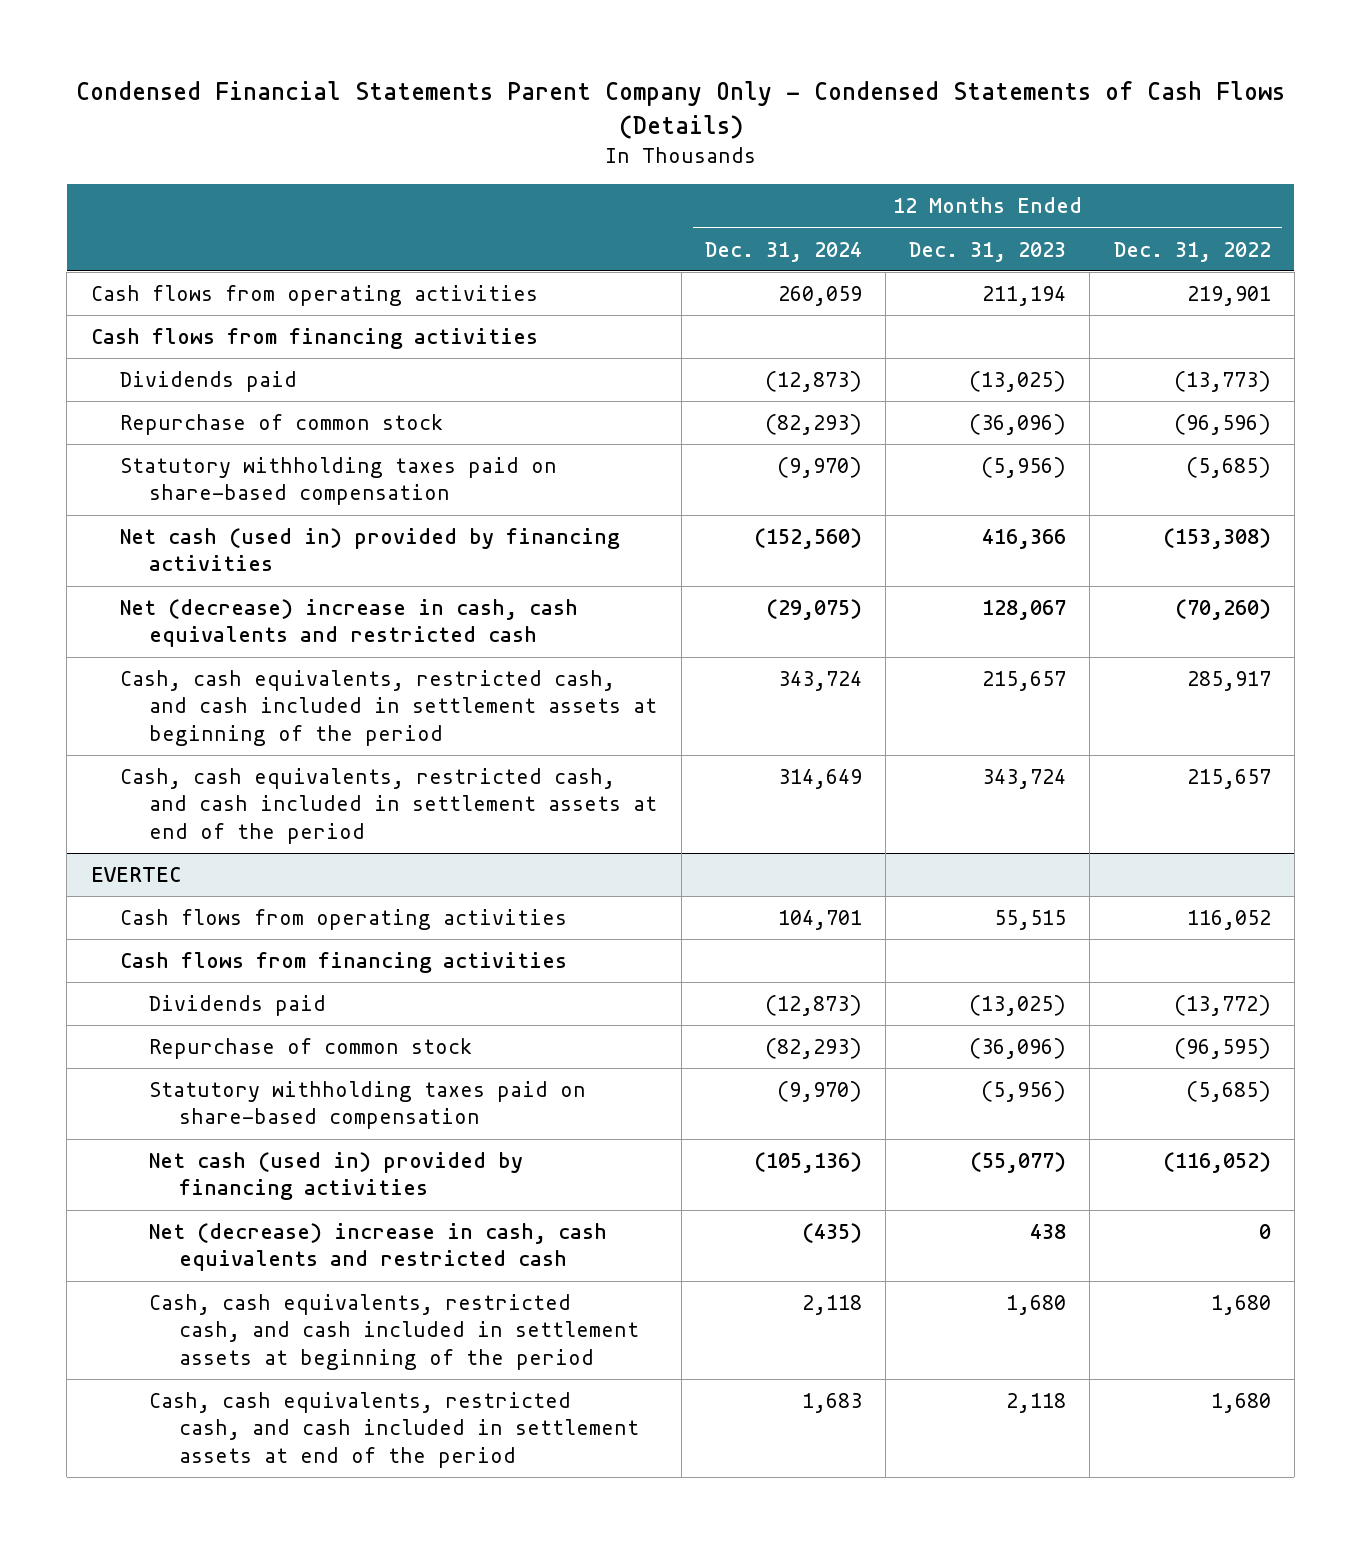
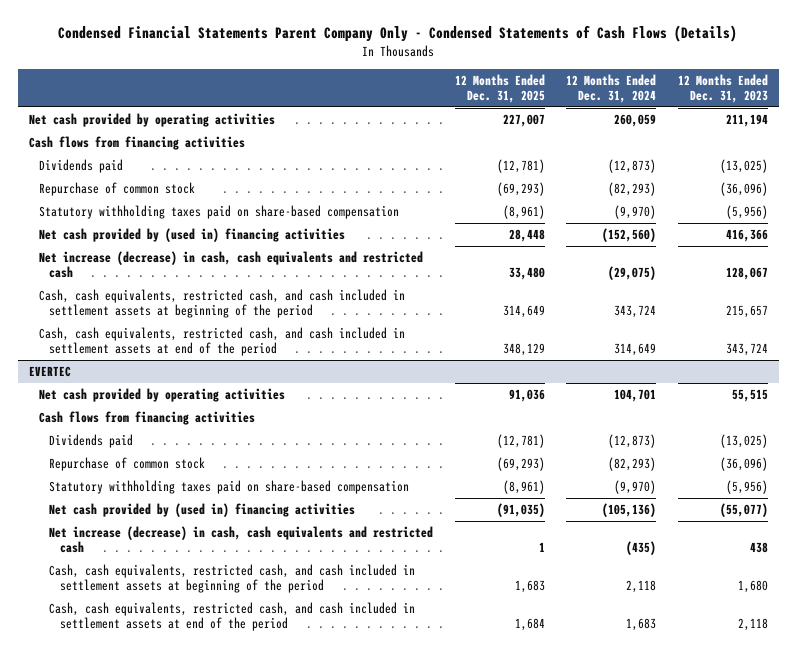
[1113,241,1271,262] Dec. 31, 2022 -> none
none -> [454,74,545,104] 12 Months Ended Dec. 31, 2025
[90,285,538,307] Cash flows from operating activities -> [28,112,275,127] Net cash provided by operating activities
[119,528,620,572] Net cash (used in) provided by financing activities -> [39,227,346,242] Net cash provided by (used in) financing activities
[119,599,578,648] Net (decrease) increase in cash, cash equivalents and restricted cash -> [39,250,424,278] Net increase (decrease) in cash, cash equivalents and restricted cash
[119,909,567,931] Cash flows from operating activities -> [39,387,286,402] Net cash provided by operating activities
[149,1152,524,1201] Net cash (used in) provided by financing activities -> [49,502,356,517] Net cash provided by (used in) financing activities
[149,1223,608,1272] Net (decrease) increase in cash, cash equivalents and restricted cash -> [49,525,434,553] Net increase (decrease) in cash, cash equivalents and restricted cash

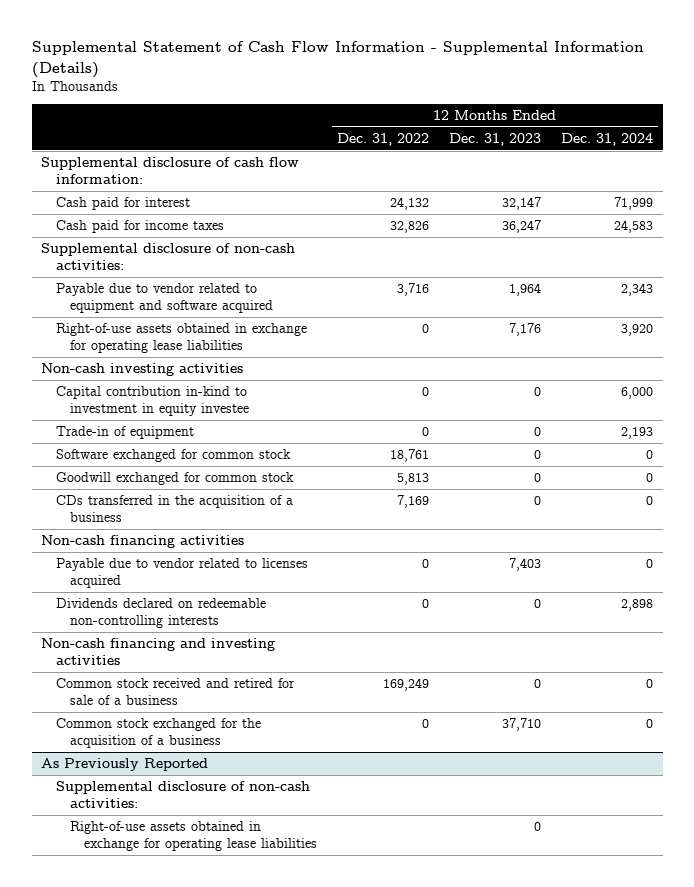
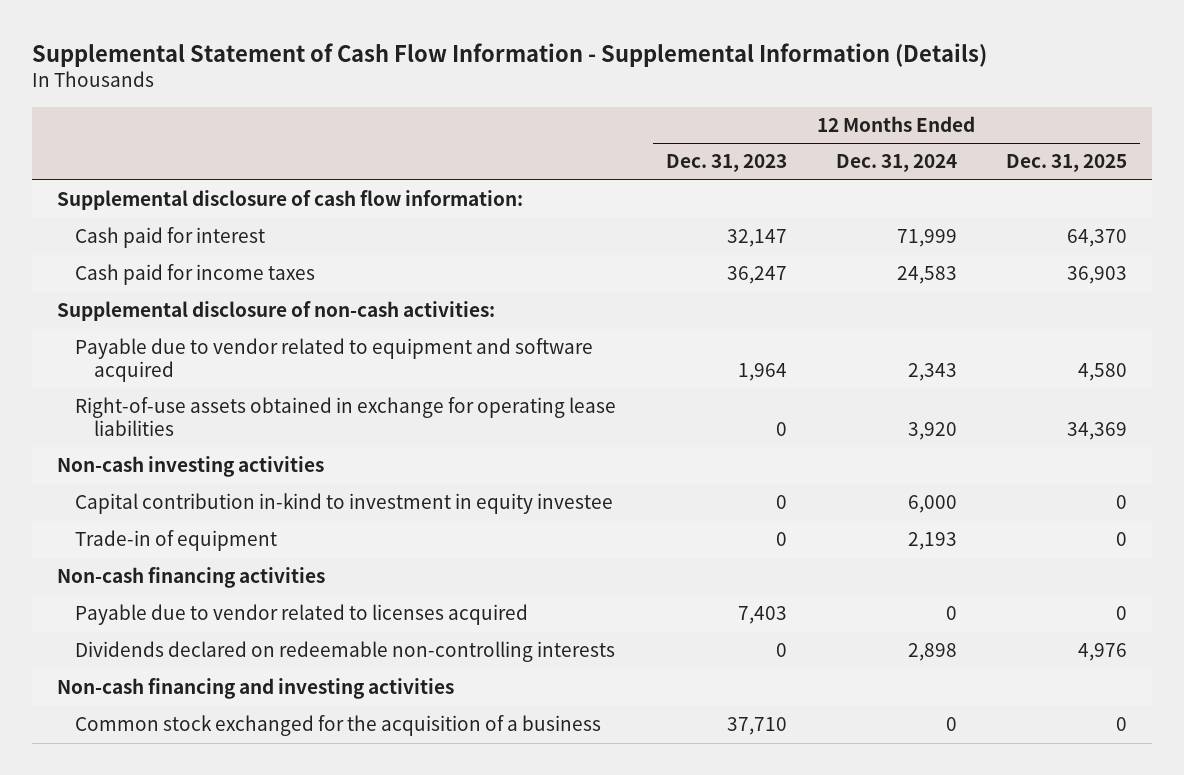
[337,132,430,146] Dec. 31, 2022 -> none
none -> [1006,154,1128,173] Dec. 31, 2025
[509,323,542,337] 7,176 -> [775,422,787,437] 0
[55,449,291,463] Software exchanged for common stock -> none
[55,472,294,486] Goodwill exchanged for common stock -> none
[55,495,293,522] CDs transferred in the acquisition of a business -> none
[55,678,295,705] Common stock received and retired for sale of a business -> none
[41,758,209,772] As Previously Reported -> none
[55,781,310,808] Supplemental disclosure of non-cash activities: -> none
[70,821,318,851] Right-of-use assets obtained in exchange for operating lease liabilities -> none

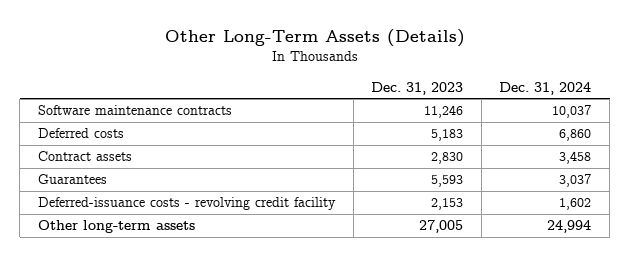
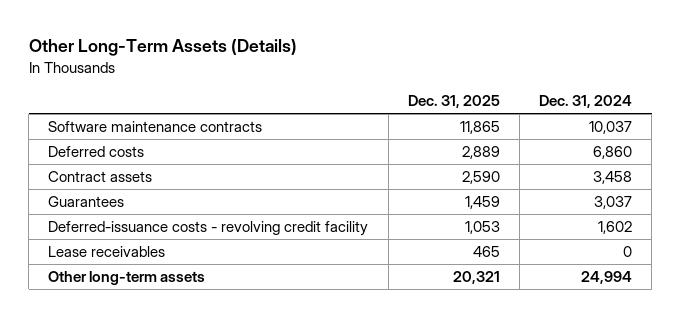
[371,81,464,95] Dec. 31, 2023 -> none
none -> [407,94,500,108] Dec. 31, 2025
none -> [48,246,166,258] Lease receivables

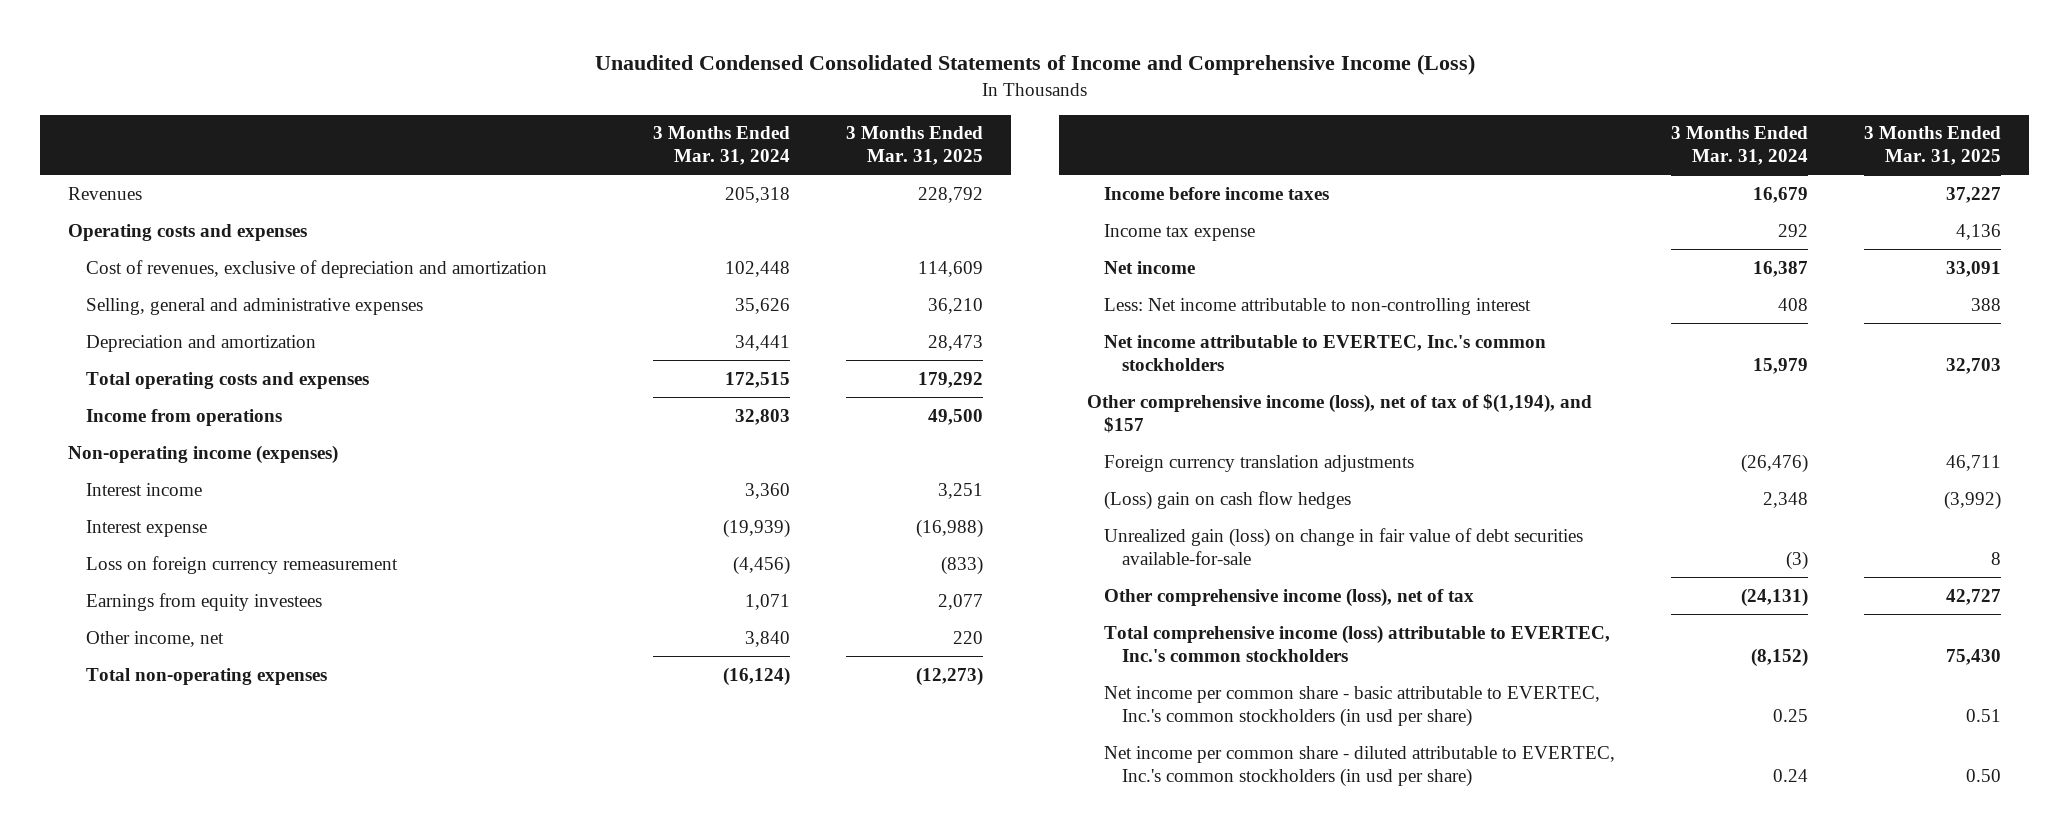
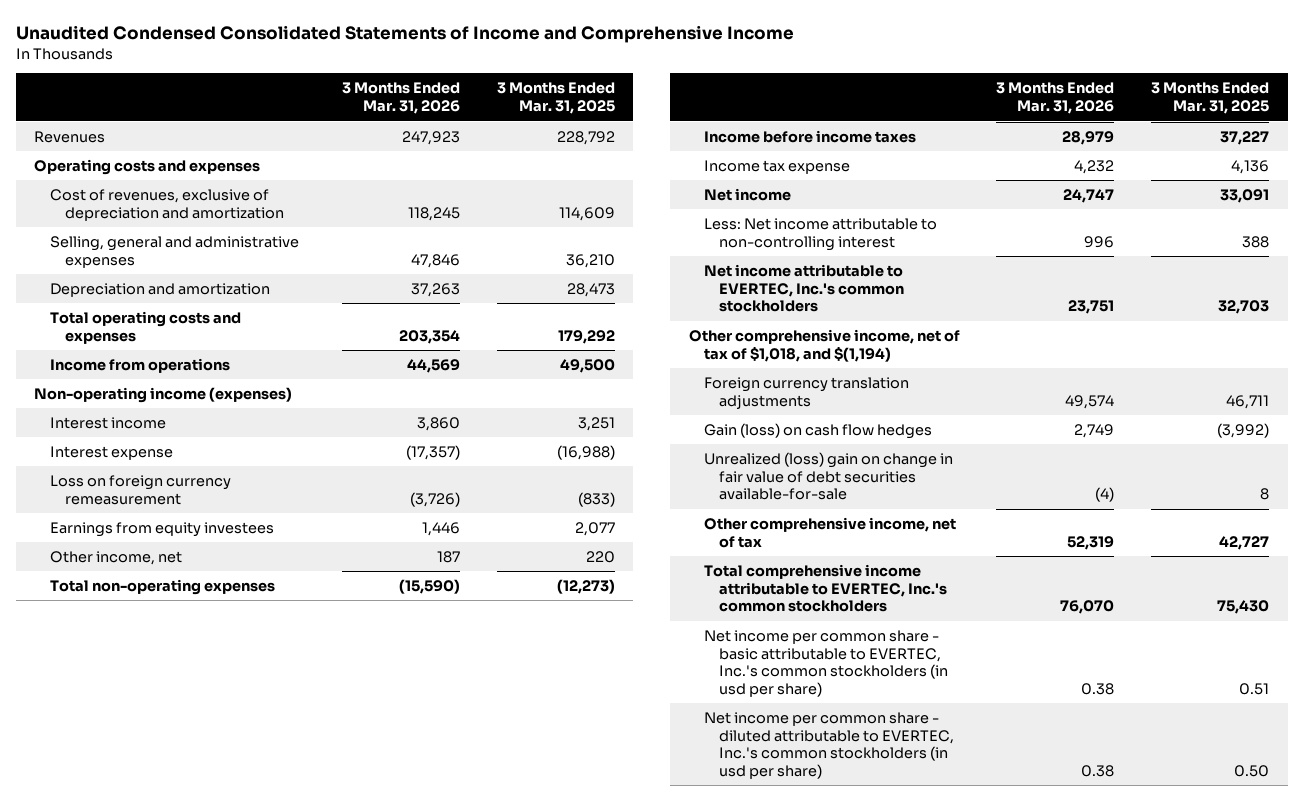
[594,53,1475,75] Unaudited Condensed Consolidated Statements of Income and Comprehensive Income (Loss) -> [16,24,795,43] Unaudited Condensed Consolidated Statements of Income and Comprehensive Income
[652,126,790,166] 3 Months Ended Mar. 31, 2024 -> none
none -> [342,82,461,115] 3 Months Ended Mar. 31, 2026
[1086,393,1592,433] Other comprehensive income (loss), net of tax of $(1,194), and $157 -> [688,329,960,362] Other comprehensive income, net of tax of $1,018, and $(1,194)
[1104,490,1352,510] (Loss) gain on cash flow hedges -> [703,423,932,440] Gain (loss) on cash flow hedges
[1104,527,1584,565] Unrealized gain (loss) on change in fair value of debt securities available-for-sale -> [703,452,953,501] Unrealized (loss) gain on change in fair value of debt securities available-for-sale
[1104,587,1475,607] Other comprehensive income (loss), net of tax -> [703,517,956,548] Other comprehensive income, net of tax
[1104,624,1611,662] Total comprehensive income (loss) attributable to EVERTEC, Inc.'s common stockholders -> [703,564,948,613] Total comprehensive income attributable to EVERTEC, Inc.'s common stockholders

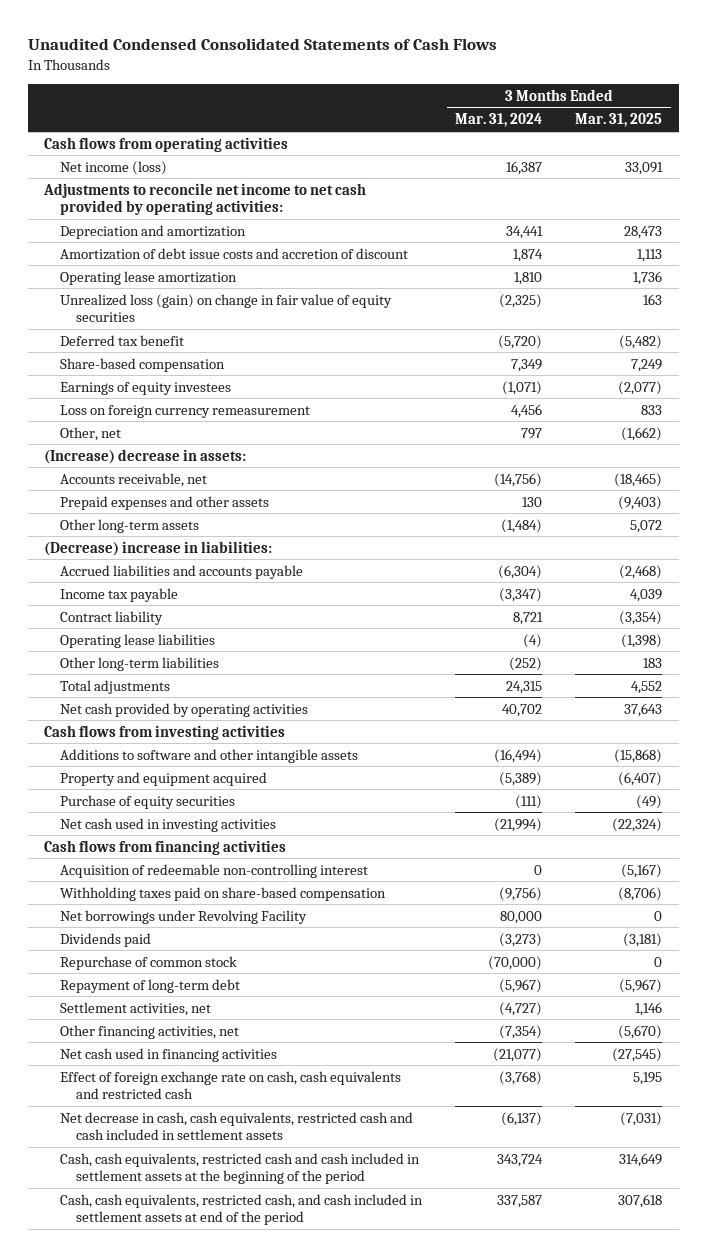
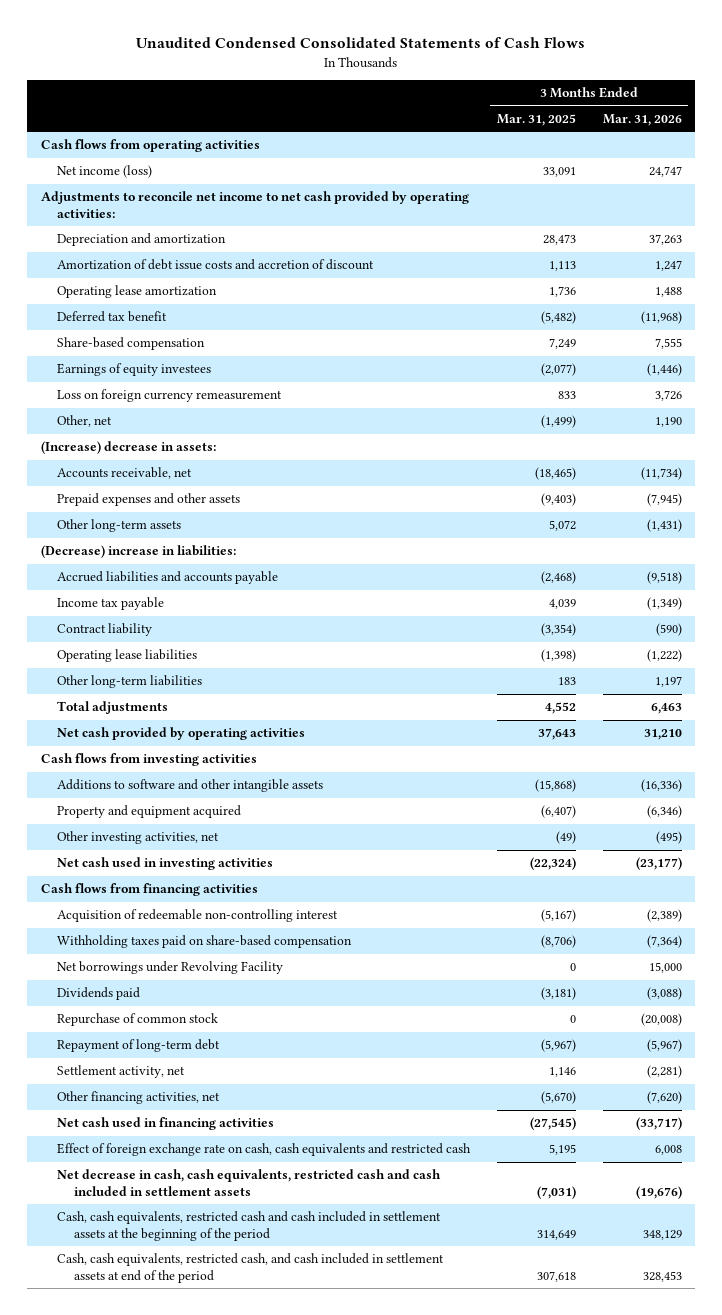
[455,113,543,128] Mar. 31, 2024 -> none
none -> [602,113,682,126] Mar. 31, 2026
[60,293,393,323] Unrealized loss (gain) on change in fair value of equity securities -> none
[621,426,663,441] (1,662) -> [540,415,576,429] (1,499)
[60,794,236,809] Purchase of equity securities -> none
none -> [57,831,220,845] Other investing activities, net
[60,1001,212,1016] Settlement activities, net -> [57,1065,186,1079] Settlement activity, net

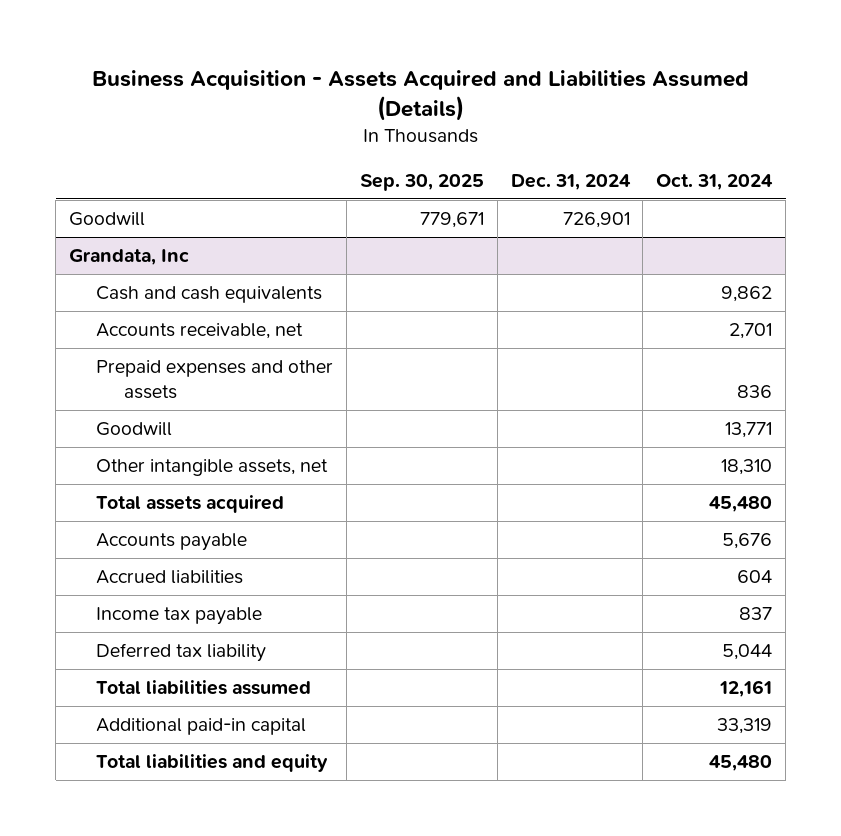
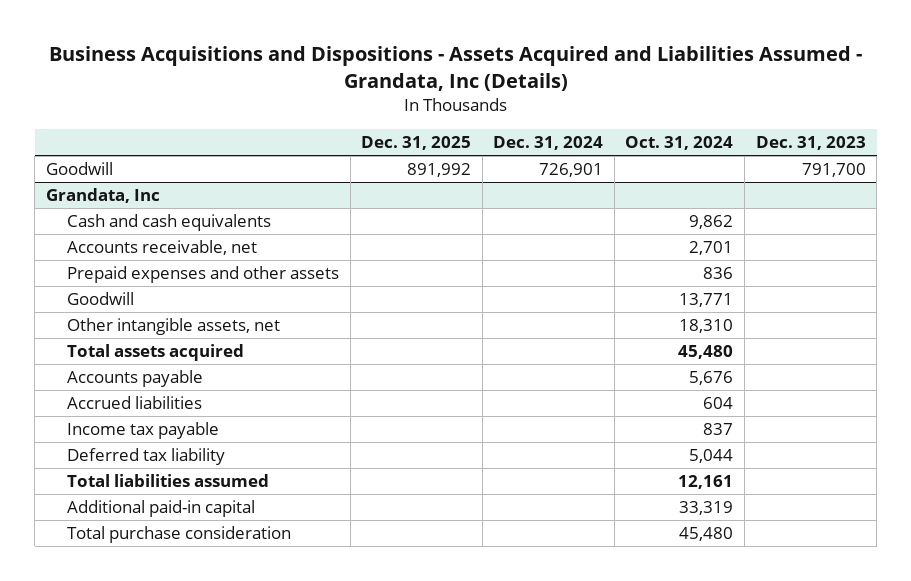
[91,69,749,121] Business Acquisition - Assets Acquired and Liabilities Assumed (Details) -> [48,46,862,92] Business Acquisitions and Dispositions - Assets Acquired and Liabilities Assumed - Grandata, Inc (Details)
[359,173,484,191] Sep. 30, 2025 -> none
none -> [361,135,472,150] Dec. 31, 2025
none -> [755,135,866,150] Dec. 31, 2023
[96,754,329,773] Total liabilities and equity -> [66,526,291,544] Total purchase consideration

